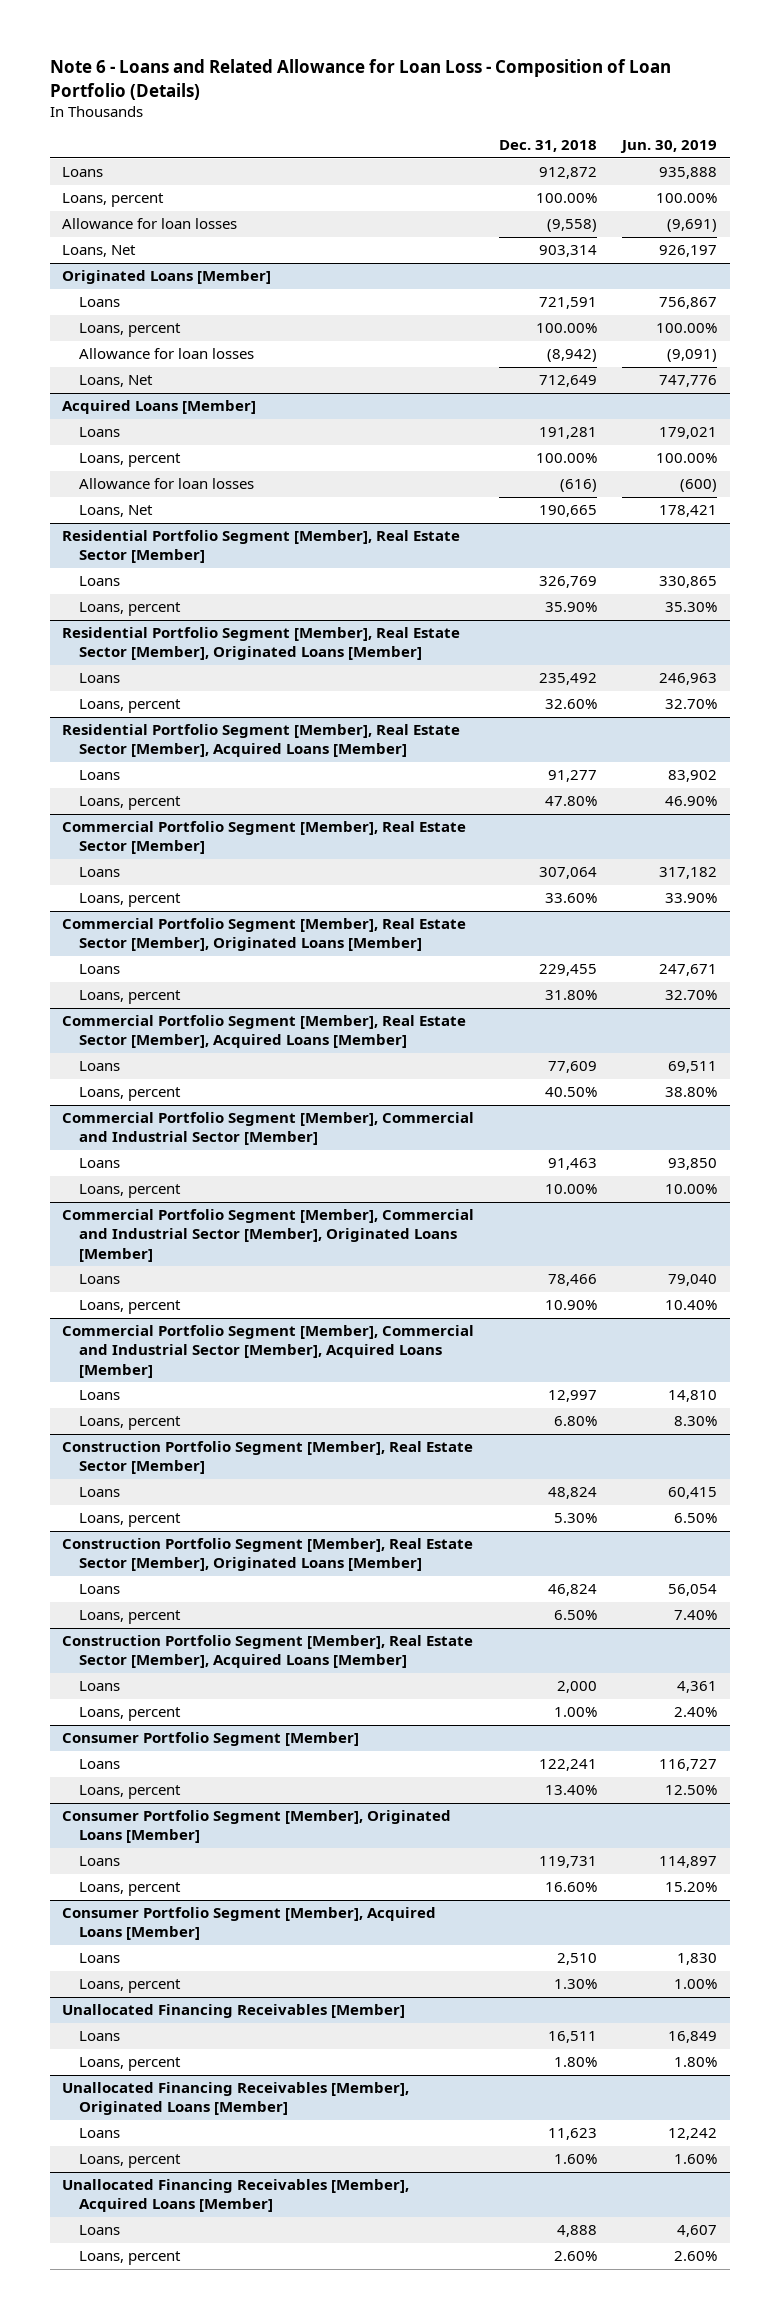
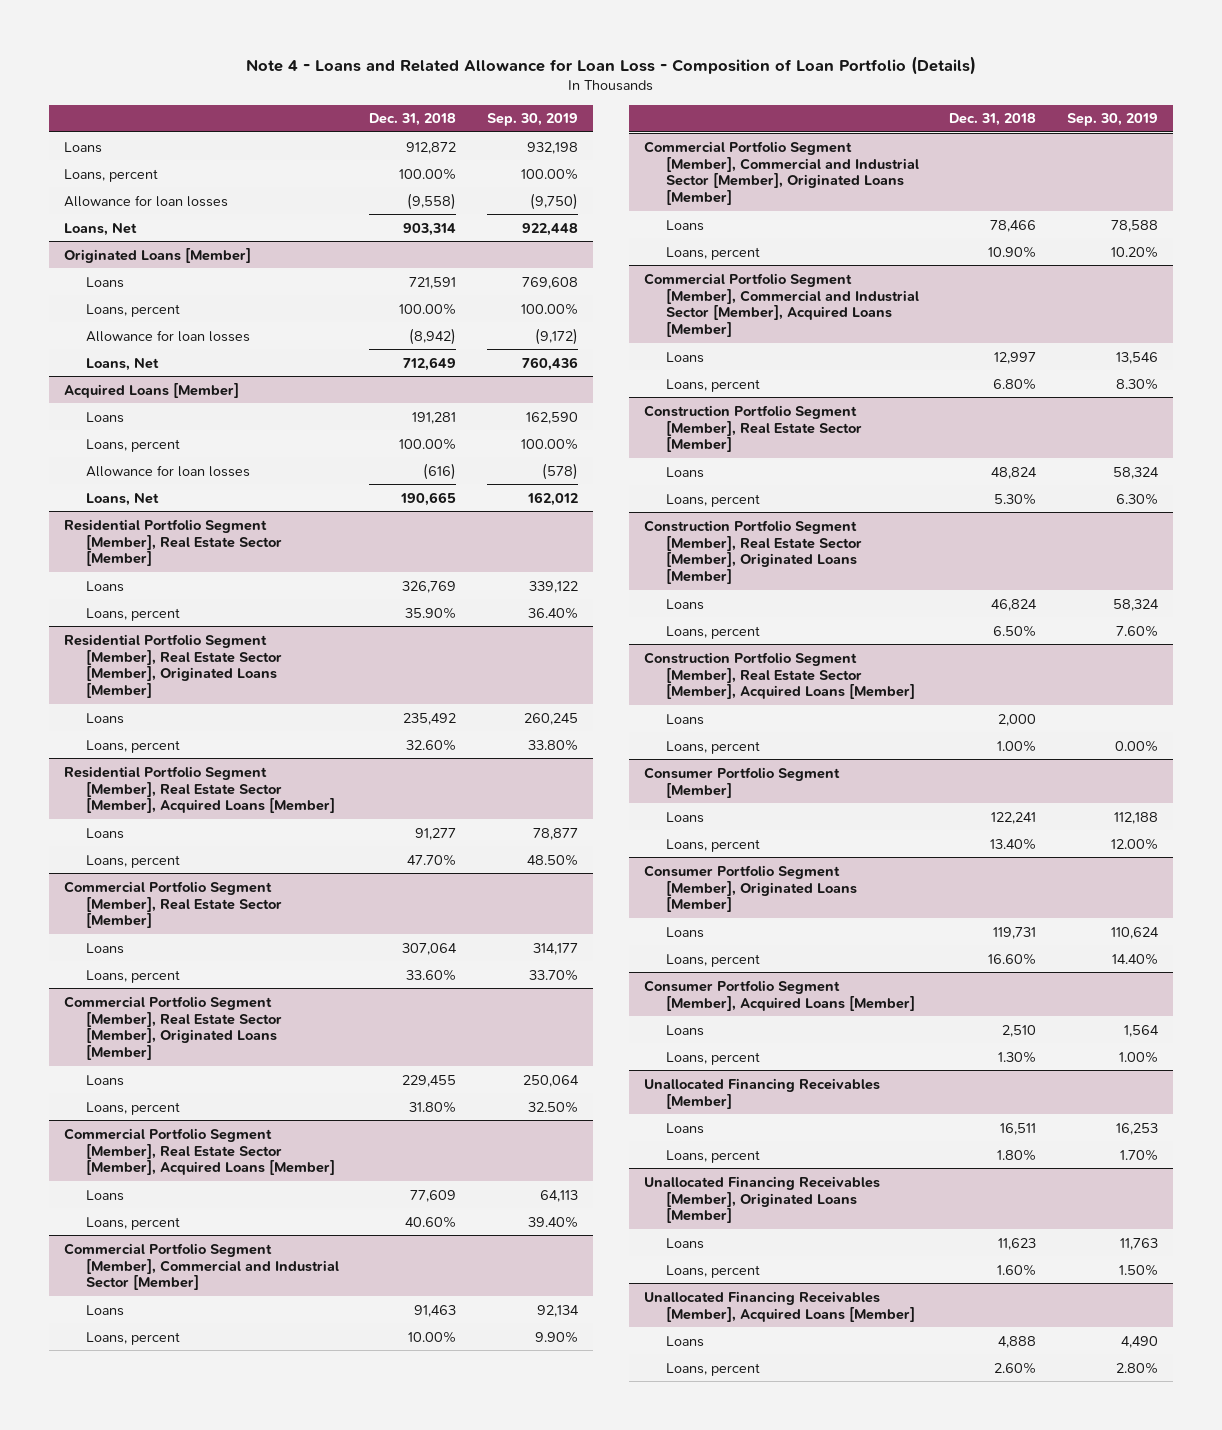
[50,59,672,100] Note 6 - Loans and Related Allowance for Loan Loss - Composition of Loan Portfolio (Details) -> [245,55,976,75] Note 4 - Loans and Related Allowance for Loan Loss - Composition of Loan Portfolio (Details)
[620,140,718,154] Jun. 30, 2019 -> none
none -> [486,113,578,127] Sep. 30, 2019
[545,796,598,807] 47.80% -> [407,853,457,866] 47.70%
[545,1087,598,1098] 40.50% -> [405,1215,457,1228] 40.60%

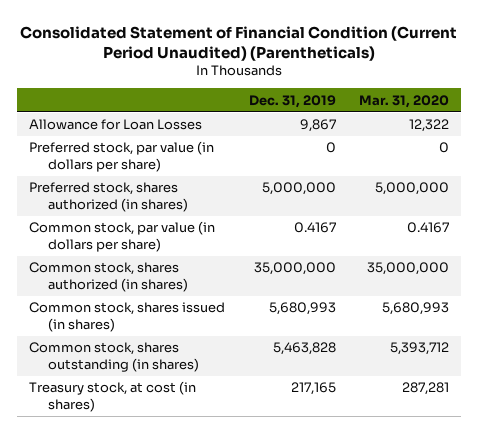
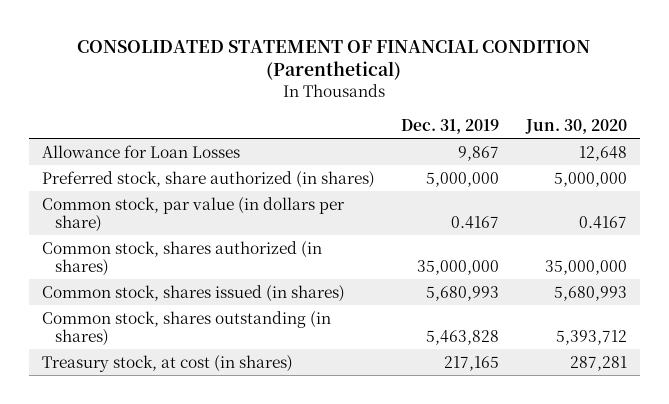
[20,25,458,61] Consolidated Statement of Financial Condition (Current Period Unaudited) (Parentheticals) -> [77,39,591,81] CONSOLIDATED STATEMENT OF FINANCIAL CONDITION (Parenthetical)
[359,94,450,108] Mar. 31, 2020 -> none
none -> [524,118,627,134] Jun. 30, 2020
[29,141,215,173] Preferred stock, par value (in dollars per share) -> none
[29,182,188,213] Preferred stock, shares authorized (in shares) -> [42,170,376,188] Preferred stock, share authorized (in shares)

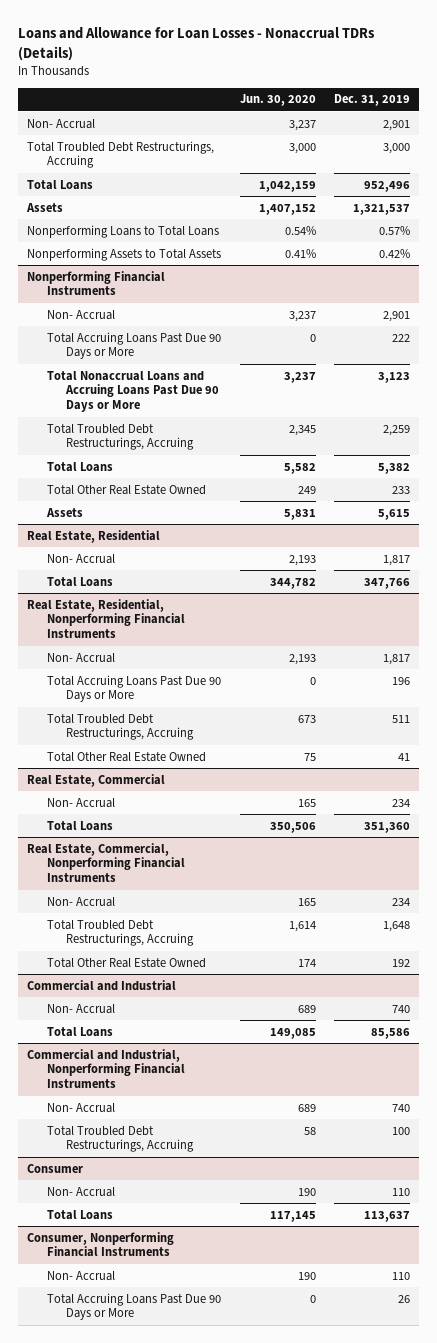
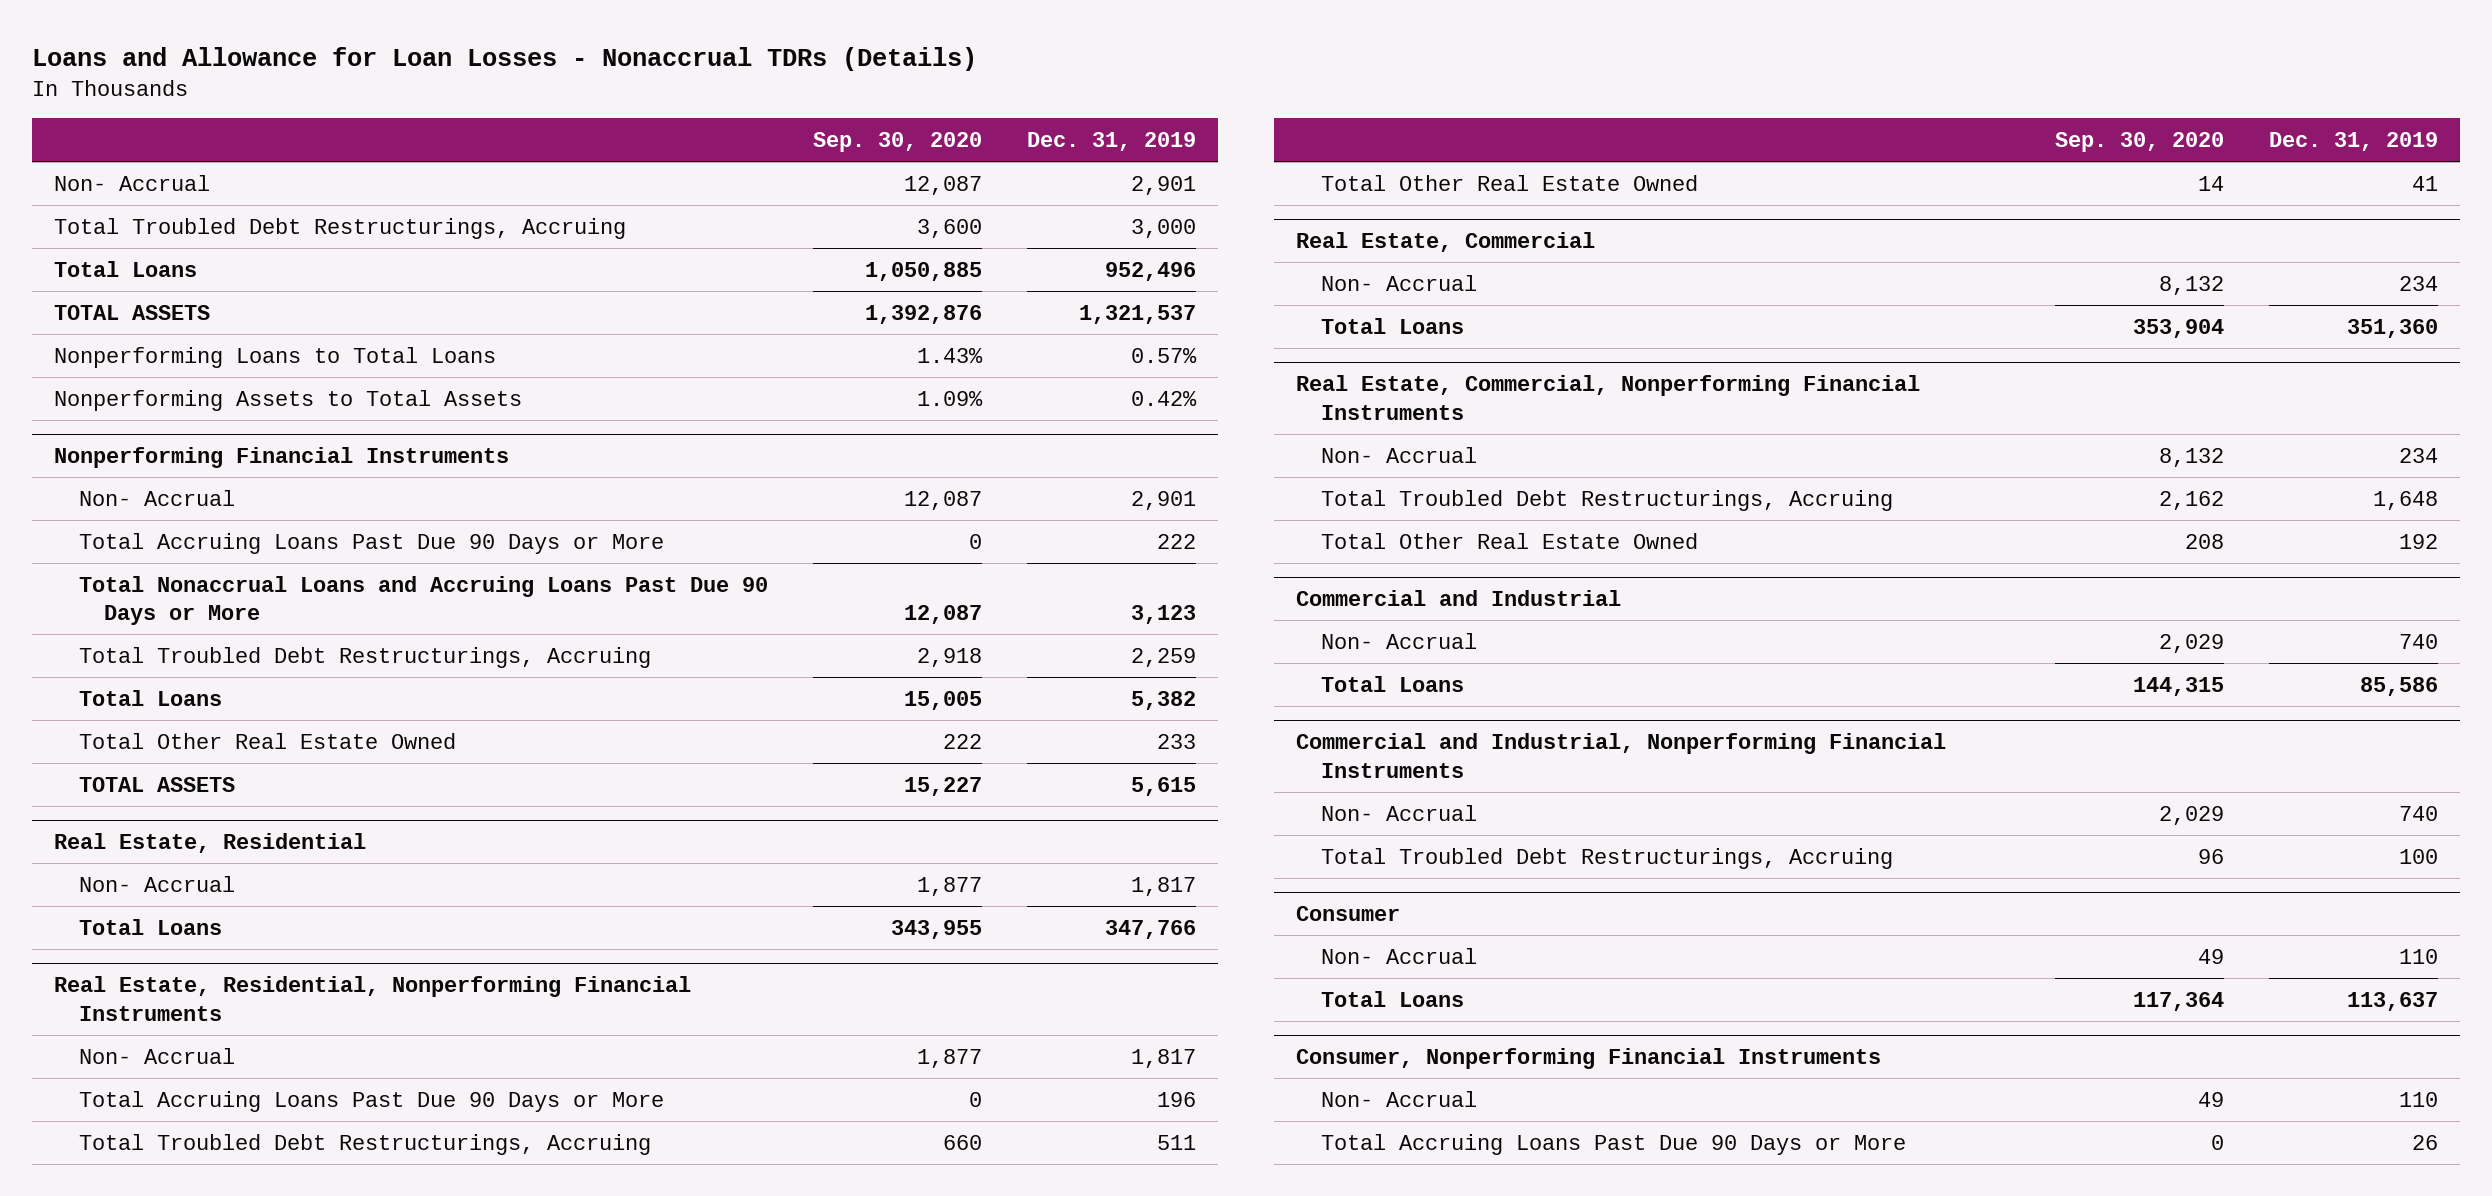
[239,94,316,107] Jun. 30, 2020 -> none
none -> [813,132,983,153] Sep. 30, 2020
[26,202,64,212] Assets -> [54,304,211,320] TOTAL ASSETS
[45,507,83,517] Assets -> [79,776,236,792] TOTAL ASSETS

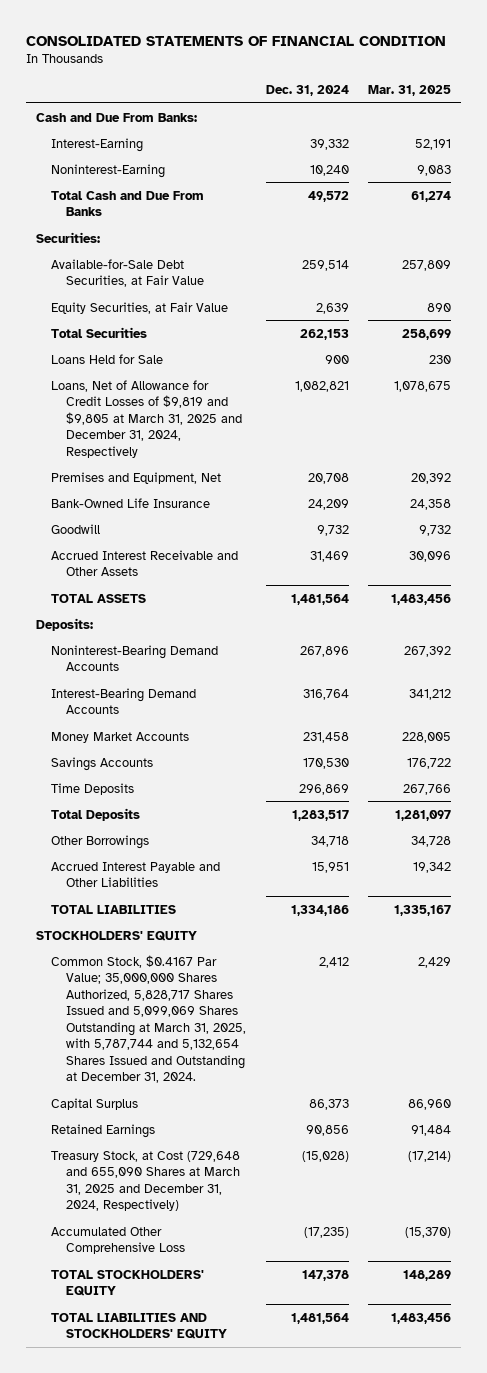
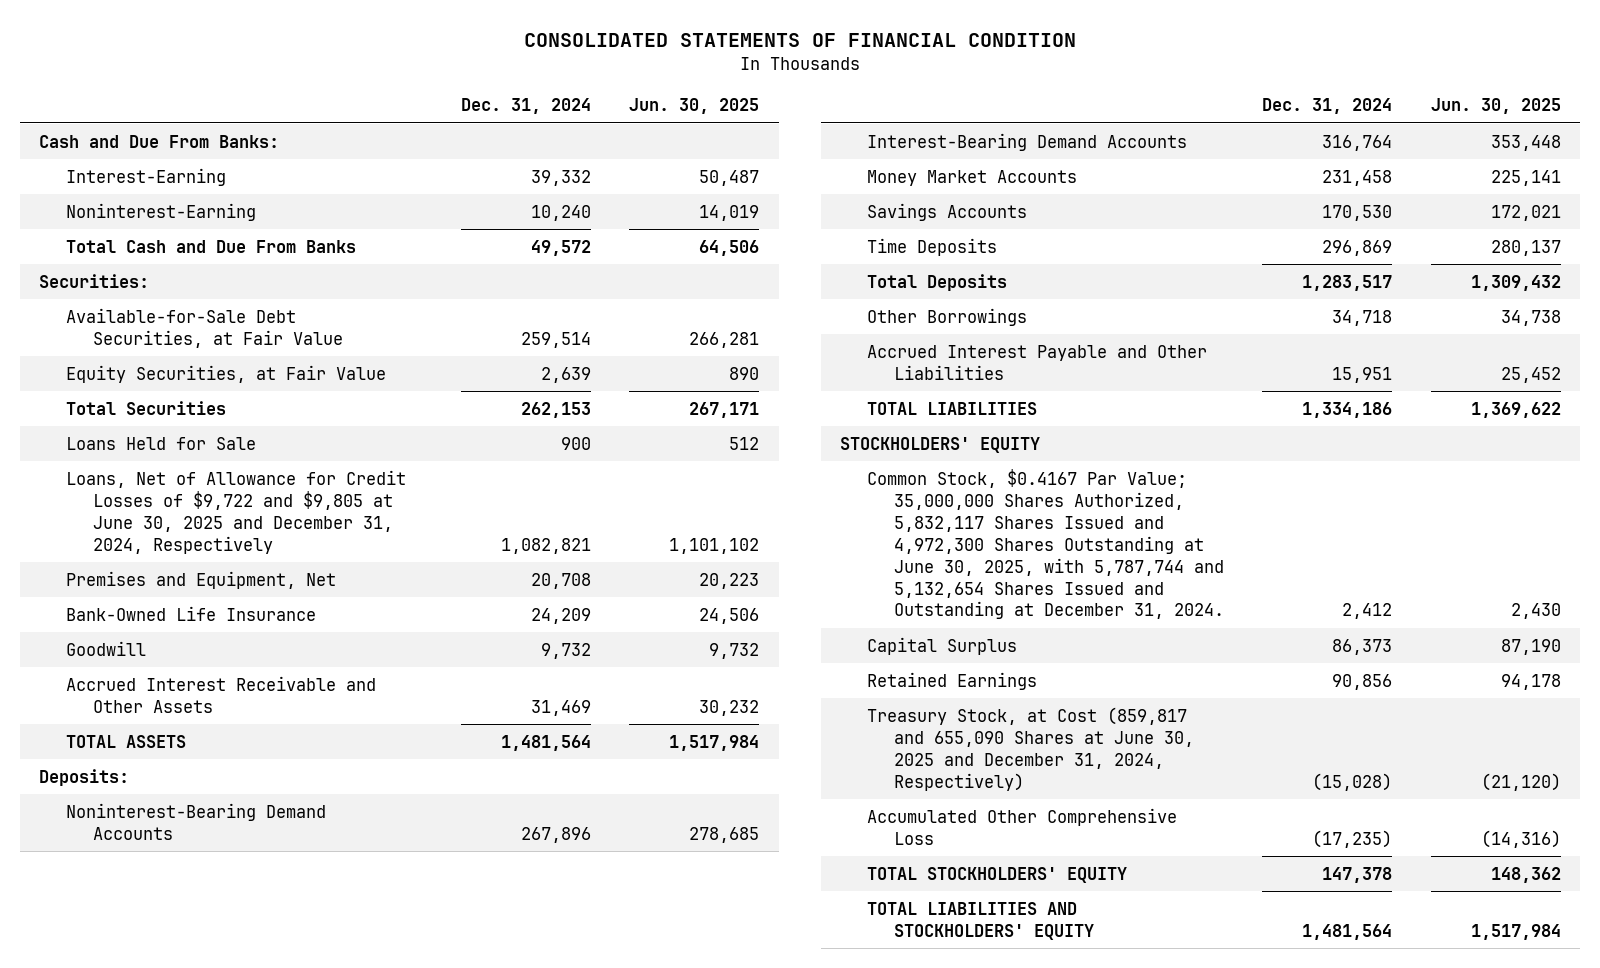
[367,84,451,96] Mar. 31, 2025 -> none
none -> [629,98,760,115] Jun. 30, 2025
[51,379,243,458] Loans, Net of Allowance for Credit Losses of $9,819 and $9,805 at March 31, 2025 and December 31, 2024, Respectively -> [66,469,407,554] Loans, Net of Allowance for Credit Losses of $9,722 and $9,805 at June 30, 2025 and December 31, 2024, Respectively
[51,954,247,1084] Common Stock, $0.4167 Par Value; 35,000,000 Shares Authorized, 5,828,717 Shares Issued and 5,099,069 Shares Outstanding at March 31, 2025, with 5,787,744 and 5,132,654 Shares Issued and Outstanding at December 31, 2024. -> [867,468,1225,620] Common Stock, $0.4167 Par Value; 35,000,000 Shares Authorized, 5,832,117 Shares Issued and 4,972,300 Shares Outstanding at June 30, 2025, with 5,787,744 and 5,132,654 Shares Issued and Outstanding at December 31, 2024.
[51,1150,241,1212] Treasury Stock, at Cost (729,648 and 655,090 Shares at March 31, 2025 and December 31, 2024, Respectively) -> [867,706,1195,791] Treasury Stock, at Cost (859,817 and 655,090 Shares at June 30, 2025 and December 31, 2024, Respectively)

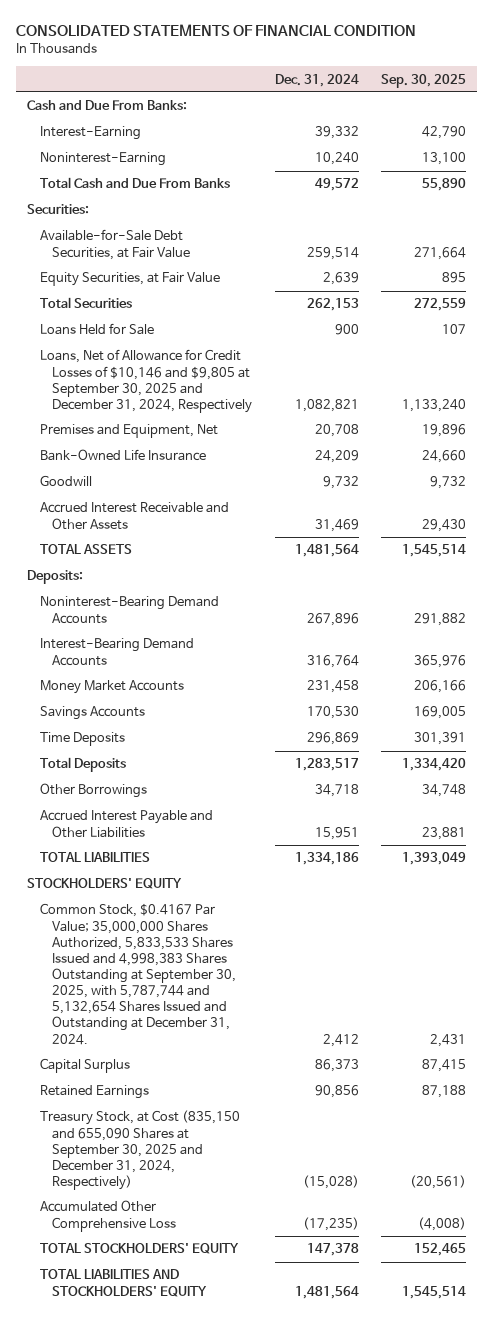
[629,98,760,115] Jun. 30, 2025 -> none
none -> [380,73,466,88] Sep. 30, 2025
[66,469,407,554] Loans, Net of Allowance for Credit Losses of $9,722 and $9,805 at June 30, 2025 and December 31, 2024, Respectively -> [39,349,253,413] Loans, Net of Allowance for Credit Losses of $10,146 and $9,805 at September 30, 2025 and December 31, 2024, Respectively
[867,468,1225,620] Common Stock, $0.4167 Par Value; 35,000,000 Shares Authorized, 5,832,117 Shares Issued and 4,972,300 Shares Outstanding at June 30, 2025, with 5,787,744 and 5,132,654 Shares Issued and Outstanding at December 31, 2024. -> [39,903,237,1045] Common Stock, $0.4167 Par Value; 35,000,000 Shares Authorized, 5,833,533 Shares Issued and 4,998,383 Shares Outstanding at September 30, 2025, with 5,787,744 and 5,132,654 Shares Issued and Outstanding at December 31, 2024.
[867,706,1195,791] Treasury Stock, at Cost (859,817 and 655,090 Shares at June 30, 2025 and December 31, 2024, Respectively) -> [39,1110,240,1191] Treasury Stock, at Cost (835,150 and 655,090 Shares at September 30, 2025 and December 31, 2024, Respectively)

